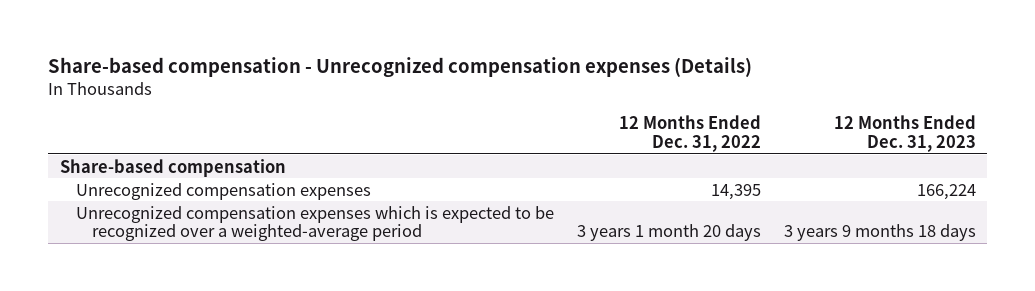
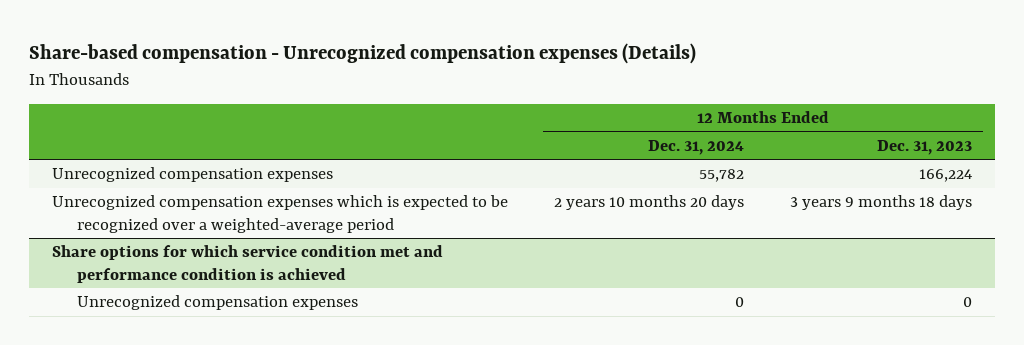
[618,115,761,153] 12 Months Ended Dec. 31, 2022 -> none
none -> [647,139,744,155] Dec. 31, 2024
[59,158,286,177] Share-based compensation -> none
none -> [52,245,444,283] Share options for which service condition met and performance condition is achieved
none -> [77,295,359,311] Unrecognized compensation expenses

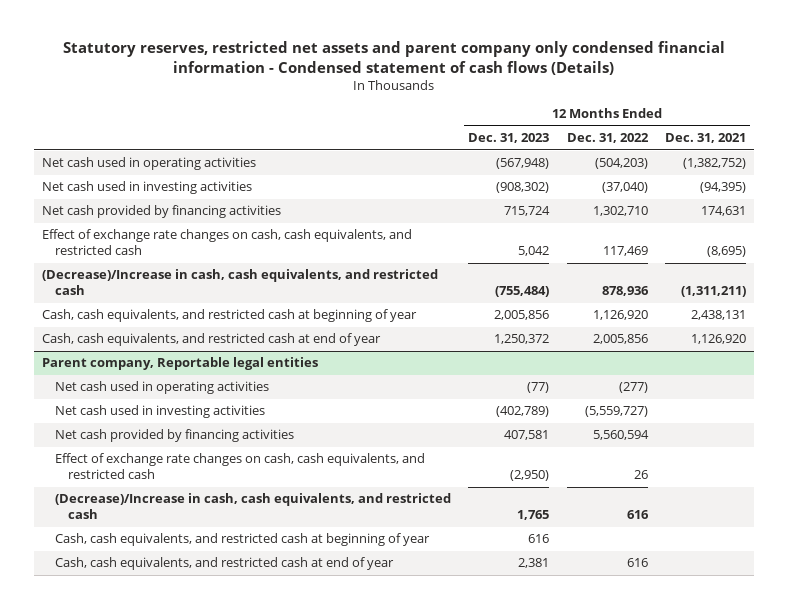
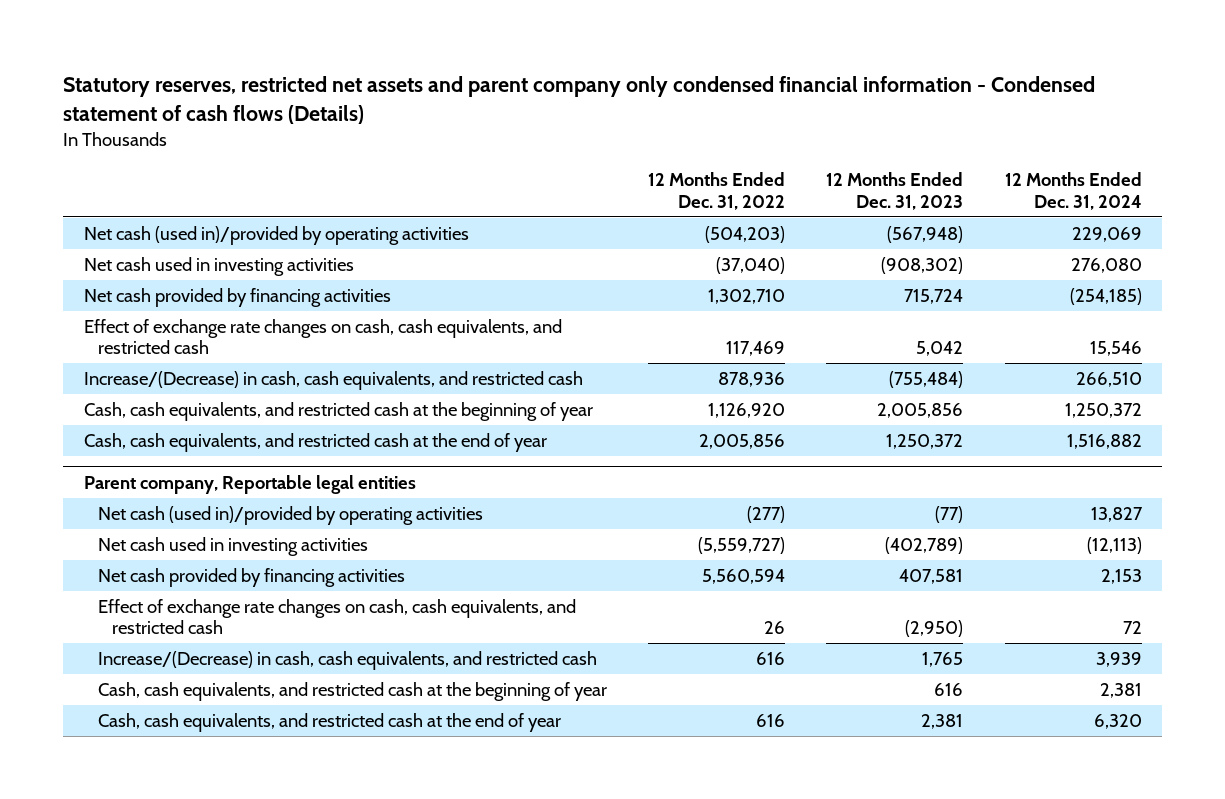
[664,133,746,144] Dec. 31, 2021 -> none
none -> [1004,172,1142,210] 12 Months Ended Dec. 31, 2024
[42,157,257,171] Net cash used in operating activities -> [83,226,469,246] Net cash (used in)/provided by operating activities
[42,269,439,296] (Decrease)/Increase in cash, cash equivalents, and restricted cash -> [83,371,583,391] Increase/(Decrease) in cash, cash equivalents, and restricted cash
[42,309,418,323] Cash, cash equivalents, and restricted cash at beginning of year -> [83,402,593,422] Cash, cash equivalents, and restricted cash at the beginning of year
[42,333,382,347] Cash, cash equivalents, and restricted cash at end of year -> [83,433,547,453] Cash, cash equivalents, and restricted cash at the end of year
[55,381,270,395] Net cash used in operating activities -> [97,506,483,526] Net cash (used in)/provided by operating activities
[55,493,452,520] (Decrease)/Increase in cash, cash equivalents, and restricted cash -> [97,651,597,671] Increase/(Decrease) in cash, cash equivalents, and restricted cash
[55,533,431,547] Cash, cash equivalents, and restricted cash at beginning of year -> [97,682,607,702] Cash, cash equivalents, and restricted cash at the beginning of year
[55,557,395,571] Cash, cash equivalents, and restricted cash at end of year -> [97,713,561,733] Cash, cash equivalents, and restricted cash at the end of year

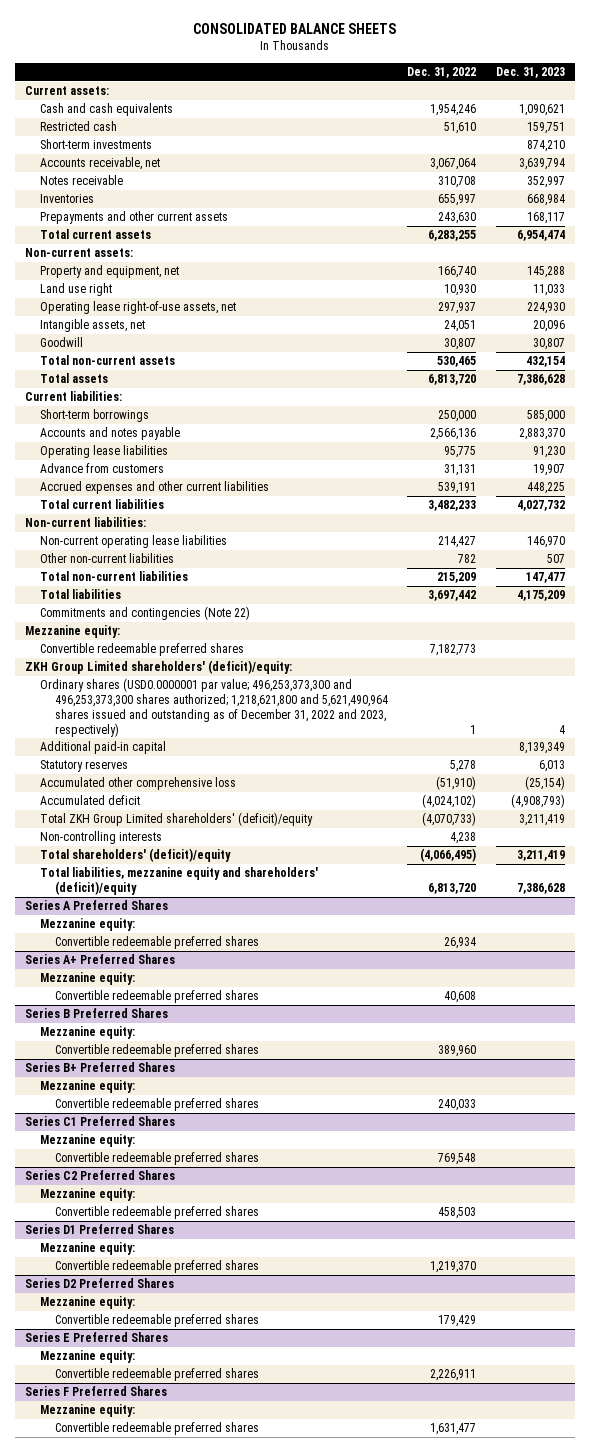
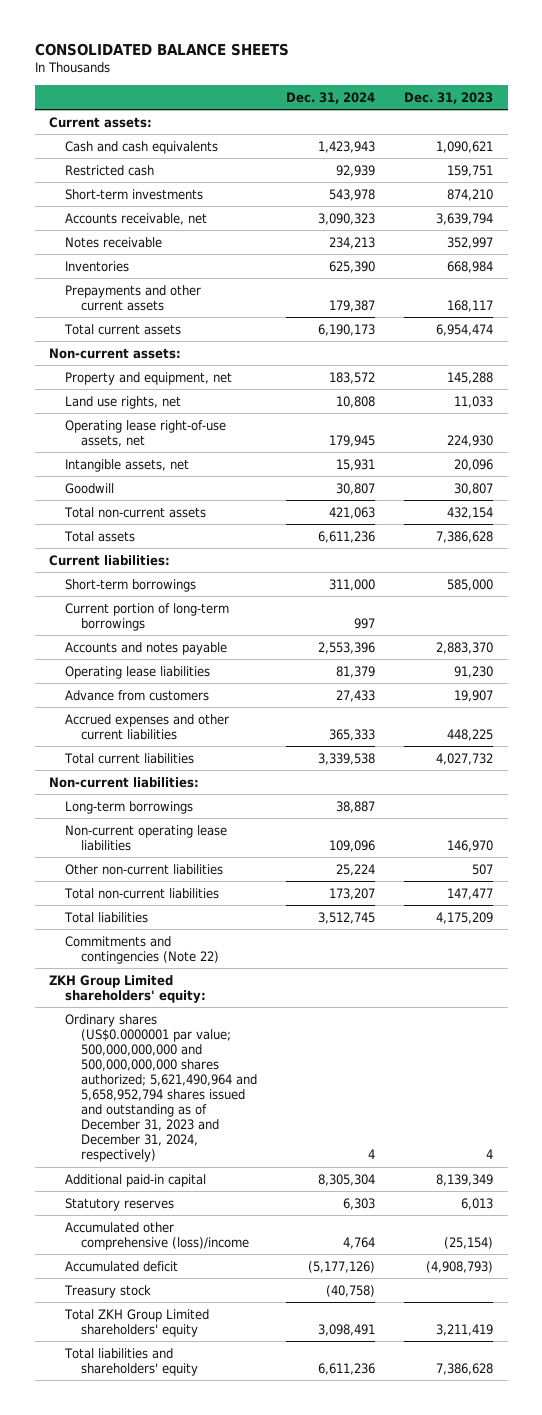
[407,66,477,78] Dec. 31, 2022 -> none
none -> [285,91,375,104] Dec. 31, 2024
[39,283,112,297] Land use right -> [65,395,182,409] Land use rights, net
none -> [65,602,230,631] Current portion of long-term borrowings
none -> [65,800,194,814] Long-term borrowings
[24,625,120,639] Mezzanine equity: -> none
[39,643,244,657] Convertible redeemable preferred shares -> none
[24,660,292,675] ZKH Group Limited shareholders' (deficit)/equity: -> [49,974,207,1003] ZKH Group Limited shareholders' equity:
[39,678,388,737] Ordinary shares (USD0.0000001 par value; 496,253,373,300 and 496,253,373,300 shares authorized; 1,218,621,800 and 5,621,490,964 shares issued and outstanding as of December 31, 2022 and 2023, respectively) -> [65,1013,257,1163] Ordinary shares (US$0.0000001 par value; 500,000,000,000 and 500,000,000,000 shares authorized; 5,621,490,964 and 5,658,952,794 shares issued and outstanding as of December 31, 2023 and December 31, 2024, respectively)
[39,777,236,791] Accumulated other comprehensive loss -> [65,1221,249,1250] Accumulated other comprehensive (loss)/income
[39,831,162,845] Non-controlling interests -> none
[39,848,231,863] Total shareholders' (deficit)/equity -> none
[24,900,168,911] Series A Preferred Shares -> none
[39,918,135,932] Mezzanine equity: -> none
[54,936,259,950] Convertible redeemable preferred shares -> none
[24,954,175,965] Series A+ Preferred Shares -> none
[39,972,135,986] Mezzanine equity: -> none
[54,990,259,1004] Convertible redeemable preferred shares -> none
[24,1008,168,1019] Series B Preferred Shares -> none
[39,1026,135,1040] Mezzanine equity: -> none
[54,1044,259,1058] Convertible redeemable preferred shares -> none
[24,1062,175,1073] Series B+ Preferred Shares -> none
[39,1080,135,1094] Mezzanine equity: -> none
[54,1098,259,1112] Convertible redeemable preferred shares -> none
[24,1116,175,1127] Series C1 Preferred Shares -> none
[39,1134,135,1148] Mezzanine equity: -> none
[54,1152,259,1166] Convertible redeemable preferred shares -> none
[24,1170,175,1181] Series C2 Preferred Shares -> none
[39,1188,135,1202] Mezzanine equity: -> none
[54,1206,259,1220] Convertible redeemable preferred shares -> none
[24,1224,174,1235] Series D1 Preferred Shares -> none
[39,1242,135,1256] Mezzanine equity: -> none
[54,1260,259,1274] Convertible redeemable preferred shares -> none
[24,1278,174,1289] Series D2 Preferred Shares -> none
[39,1296,135,1310] Mezzanine equity: -> none
[54,1314,259,1328] Convertible redeemable preferred shares -> none
[24,1332,168,1343] Series E Preferred Shares -> none
[39,1350,135,1364] Mezzanine equity: -> none
[54,1368,259,1382] Convertible redeemable preferred shares -> none
[24,1386,167,1397] Series F Preferred Shares -> none
[39,1404,135,1418] Mezzanine equity: -> none
[54,1422,259,1436] Convertible redeemable preferred shares -> none
none -> [64,1284,152,1298] Treasury stock
[39,812,313,827] Total ZKH Group Limited shareholders' (deficit)/equity -> [64,1308,210,1337] Total ZKH Group Limited shareholders' equity
[39,867,318,896] Total liabilities, mezzanine equity and shareholders' (deficit)/equity -> [64,1347,198,1376] Total liabilities and shareholders' equity

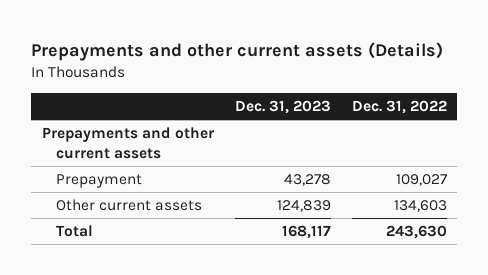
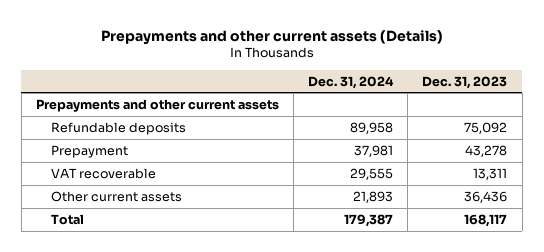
[351,99,447,114] Dec. 31, 2022 -> none
none -> [308,75,395,89] Dec. 31, 2024
none -> [51,121,187,135] Refundable deposits
none -> [51,167,157,179] VAT recoverable
[276,200,331,213] 124,839 -> [464,190,508,203] 36,436

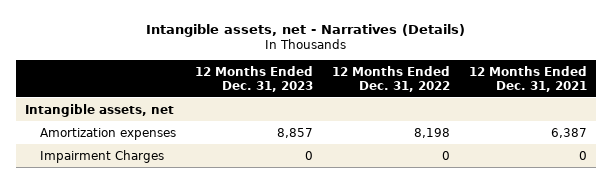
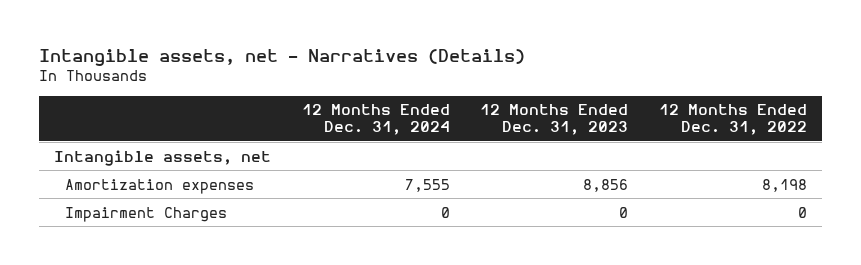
[468,65,587,92] 12 Months Ended Dec. 31, 2021 -> none
none -> [301,104,450,136] 12 Months Ended Dec. 31, 2024
[276,127,313,138] 8,857 -> [583,178,629,192] 8,856

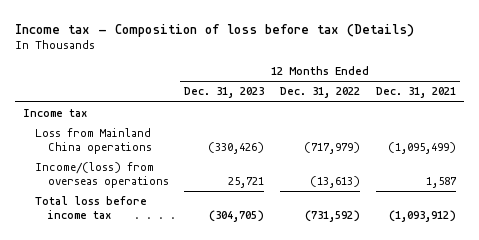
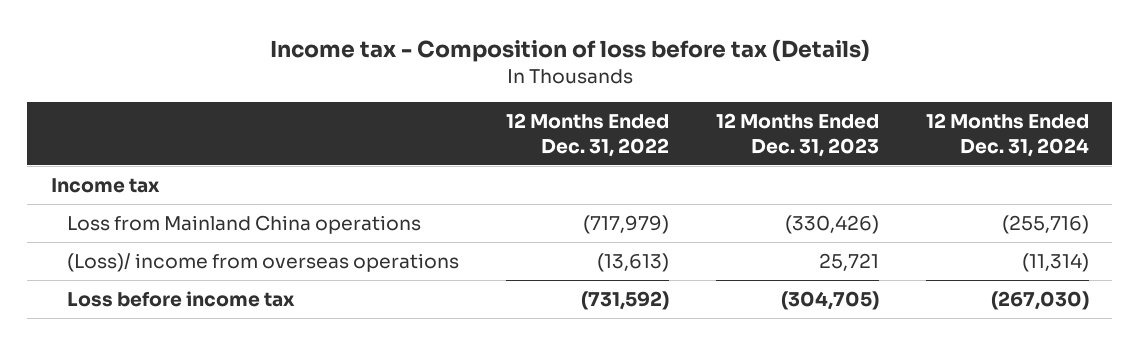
[375,87,456,99] Dec. 31, 2021 -> none
none -> [925,113,1089,157] 12 Months Ended Dec. 31, 2024
[35,162,169,188] Income/(loss) from overseas operations -> [66,252,459,272] (Loss)/ income from overseas operations
[35,196,148,219] Total loss before income tax -> [66,290,295,307] Loss before income tax

